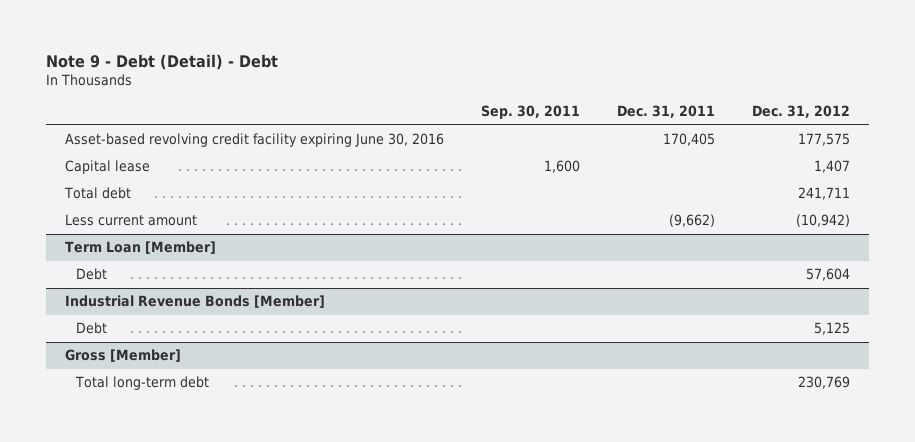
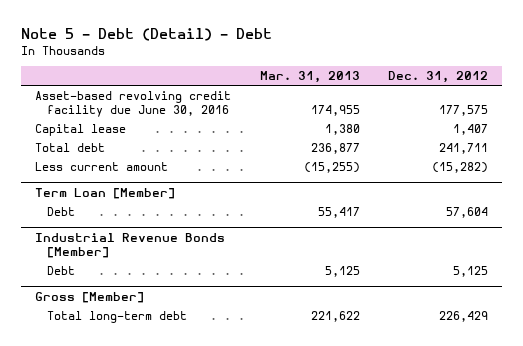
[46,53,279,70] Note 9 - Debt (Detail) - Debt -> [21,27,273,41] Note 5 - Debt (Detail) - Debt
[480,105,580,120] Sep. 30, 2011 -> none
[616,105,715,119] Dec. 31, 2011 -> none
none -> [259,71,360,84] Mar. 31, 2013
[64,133,444,148] Asset-based revolving credit facility expiring June 30, 2016 -> [35,91,232,117] Asset-based revolving credit facility due June 30, 2016
[796,214,851,228] (10,942) -> [432,162,489,174] (15,282)
[798,376,851,390] 230,769 -> [439,311,489,323] 226,429

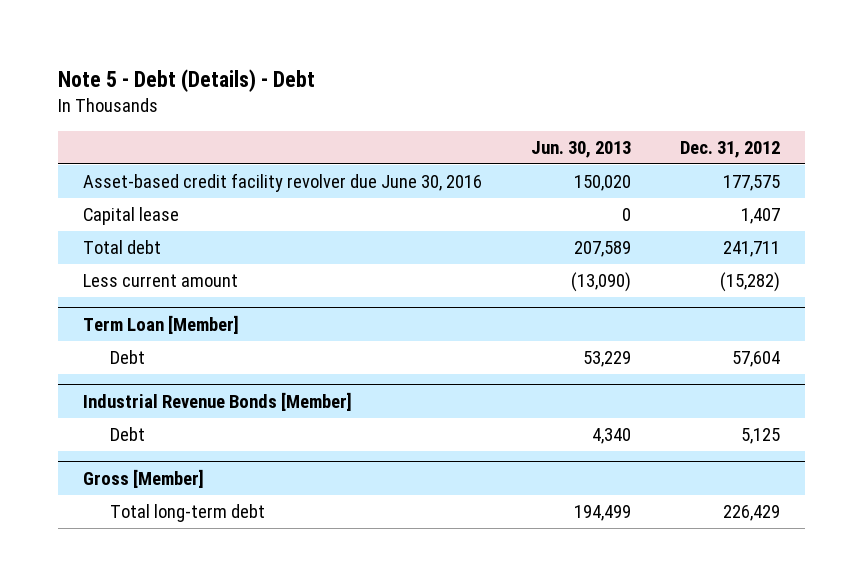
[21,27,273,41] Note 5 - Debt (Detail) - Debt -> [58,69,316,93] Note 5 - Debt (Details) - Debt
[259,71,360,84] Mar. 31, 2013 -> none
none -> [530,141,631,159] Jun. 30, 2013
[35,91,232,117] Asset-based revolving credit facility due June 30, 2016 -> [82,173,482,193] Asset-based credit facility revolver due June 30, 2016

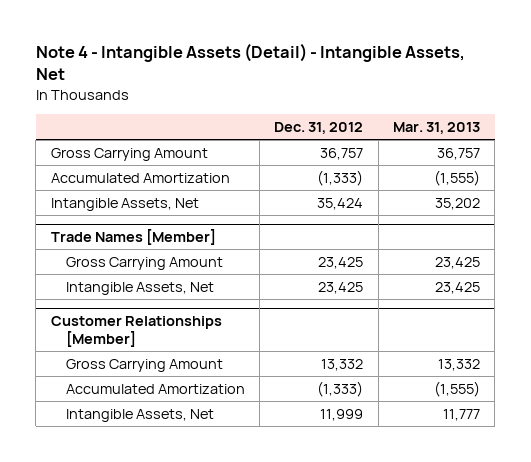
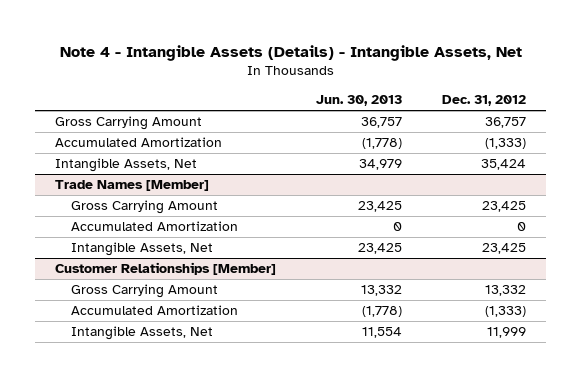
[35,43,465,81] Note 4 - Intangible Assets (Detail) - Intangible Assets, Net -> [59,44,522,61] Note 4 - Intangible Assets (Details) - Intangible Assets, Net
[393,121,481,134] Mar. 31, 2013 -> none
none -> [316,95,403,107] Jun. 30, 2013
none -> [70,221,238,232] Accumulated Amortization

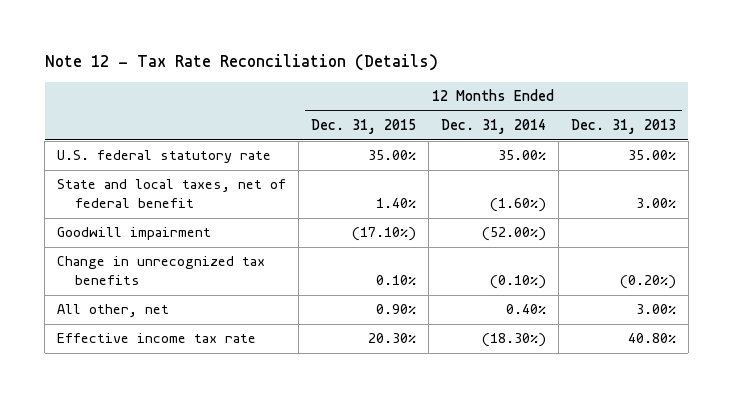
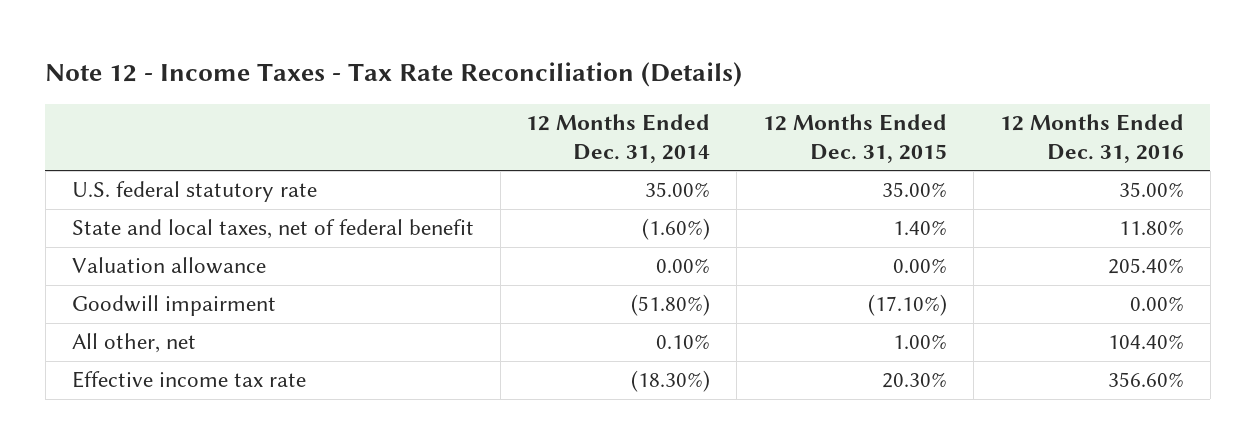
[44,54,438,72] Note 12 - Tax Rate Reconciliation (Details) -> [45,61,743,87] Note 12 - Income Taxes - Tax Rate Reconciliation (Details)
[570,119,676,135] Dec. 31, 2013 -> none
none -> [1000,114,1185,163] 12 Months Ended Dec. 31, 2016
[57,256,266,286] Change in unrecognized tax benefits -> none
none -> [71,257,266,275] Valuation allowance
[481,227,546,242] (52.00%) -> [631,294,711,317] (51.80%)
[376,304,417,315] 0.90% -> [893,334,948,350] 1.00%
[505,304,546,315] 0.40% -> [656,334,711,350] 0.10%

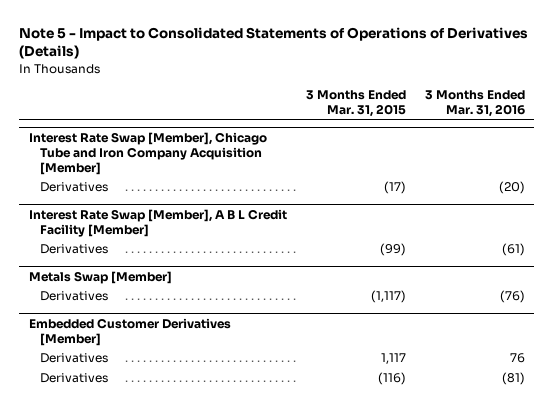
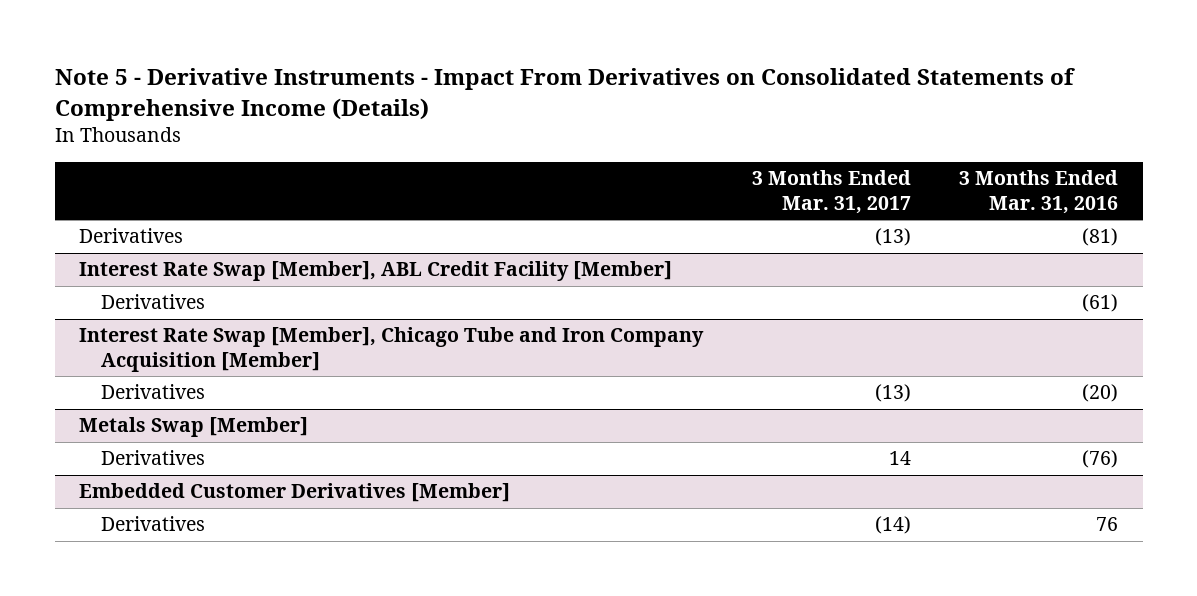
[19,26,529,60] Note 5 - Impact to Consolidated Statements of Operations of Derivatives (Details) -> [54,68,1075,121] Note 5 - Derivative Instruments - Impact From Derivatives on Consolidated Statements of Comprehensive Income (Details)
[305,89,406,117] 3 Months Ended Mar. 31, 2015 -> none
none -> [751,170,911,214] 3 Months Ended Mar. 31, 2017
none -> [79,228,184,244] Derivatives
none -> [79,261,673,282] Interest Rate Swap [Member], ABL Credit Facility [Member]
none -> [101,294,206,310] Derivatives
[28,208,287,237] Interest Rate Swap [Member], A B L Credit Facility [Member] -> none
[39,244,108,255] Derivatives -> none
[39,373,108,384] Derivatives -> none

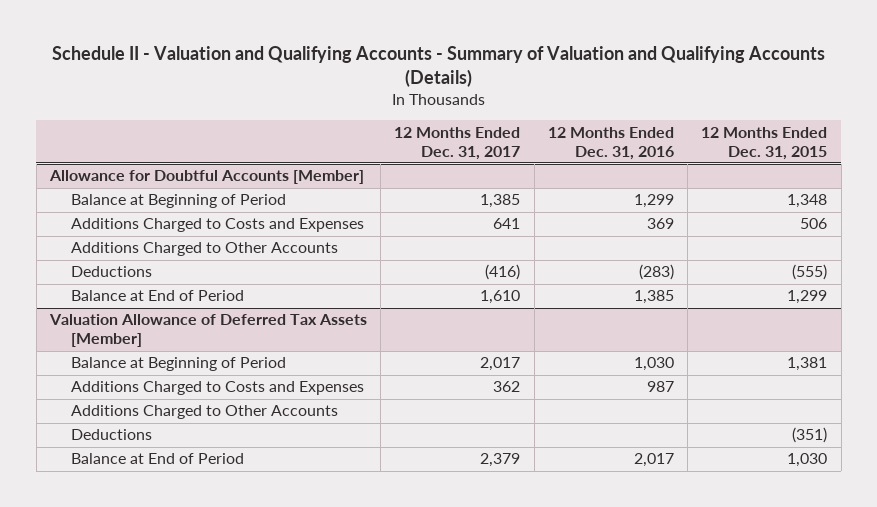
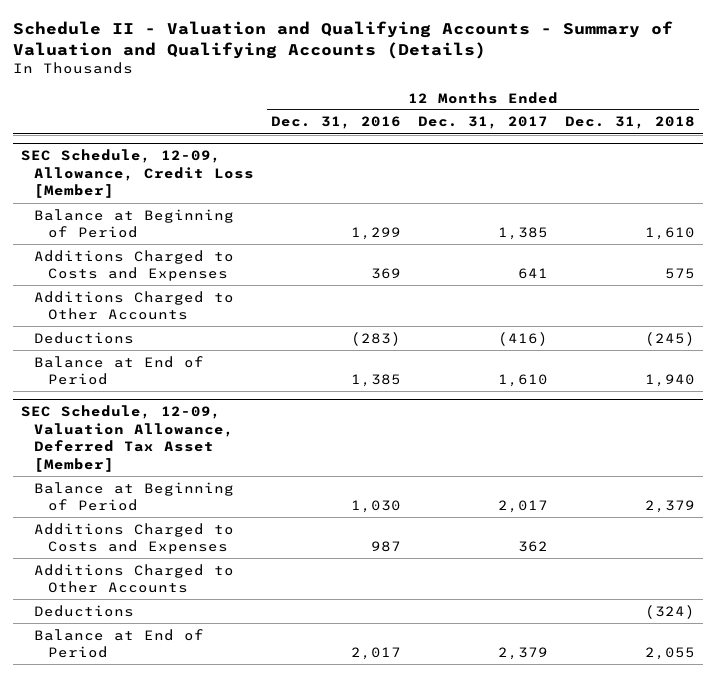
[701,126,828,160] 12 Months Ended Dec. 31, 2015 -> none
none -> [564,116,695,130] Dec. 31, 2018
[49,170,365,185] Allowance for Doubtful Accounts [Member] -> none
none -> [20,149,255,199] SEC Schedule, 12-09, Allowance, Credit Loss [Member]
[49,314,368,348] Valuation Allowance of Deferred Tax Assets [Member] -> [20,405,235,473] SEC Schedule, 12-09, Valuation Allowance, Deferred Tax Asset [Member]

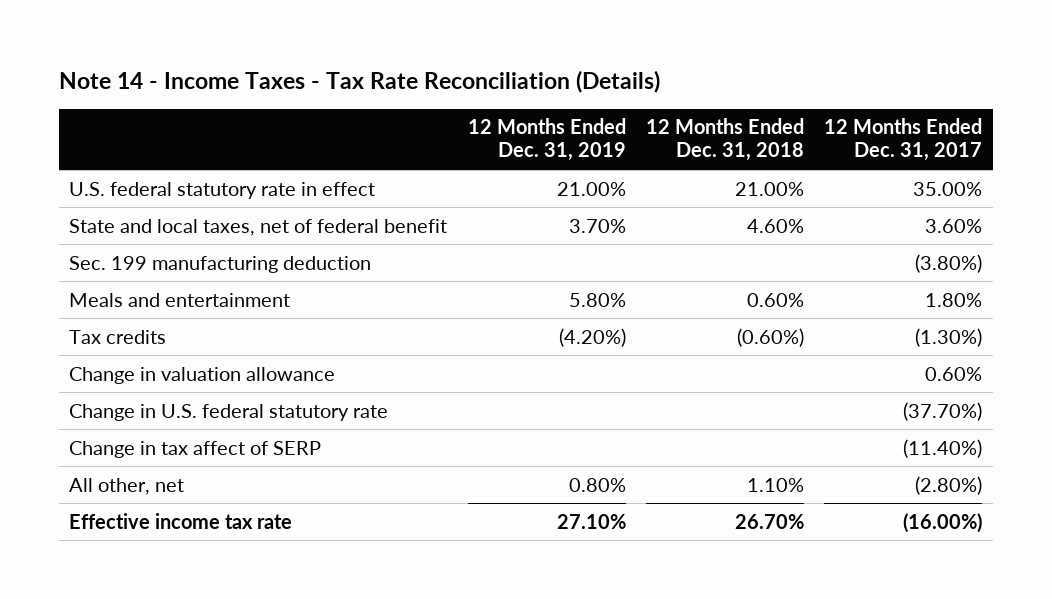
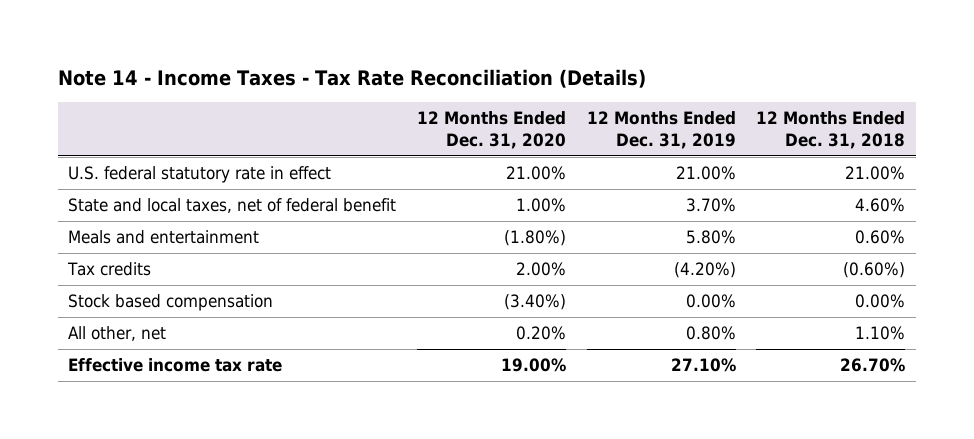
[824,118,983,162] 12 Months Ended Dec. 31, 2017 -> none
none -> [417,111,567,149] 12 Months Ended Dec. 31, 2020
[69,255,372,273] Sec. 199 manufacturing deduction -> none
[69,366,336,384] Change in valuation allowance -> none
[69,403,389,421] Change in U.S. federal statutory rate -> none
[69,440,322,458] Change in tax affect of SERP -> none
none -> [68,294,274,312] Stock based compensation

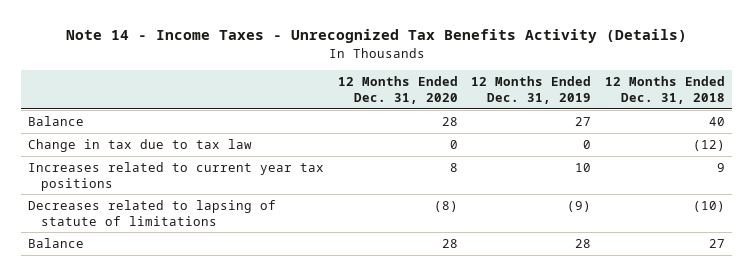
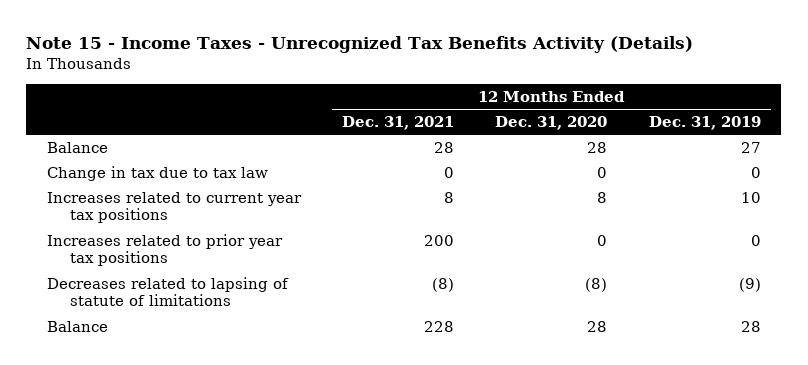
[65,29,687,44] Note 14 - Income Taxes - Unrecognized Tax Benefits Activity (Details) -> [26,36,694,54] Note 15 - Income Taxes - Unrecognized Tax Benefits Activity (Details)
[605,76,726,104] 12 Months Ended Dec. 31, 2018 -> none
none -> [342,115,455,130] Dec. 31, 2021
none -> [47,233,284,267] Increases related to prior year tax positions

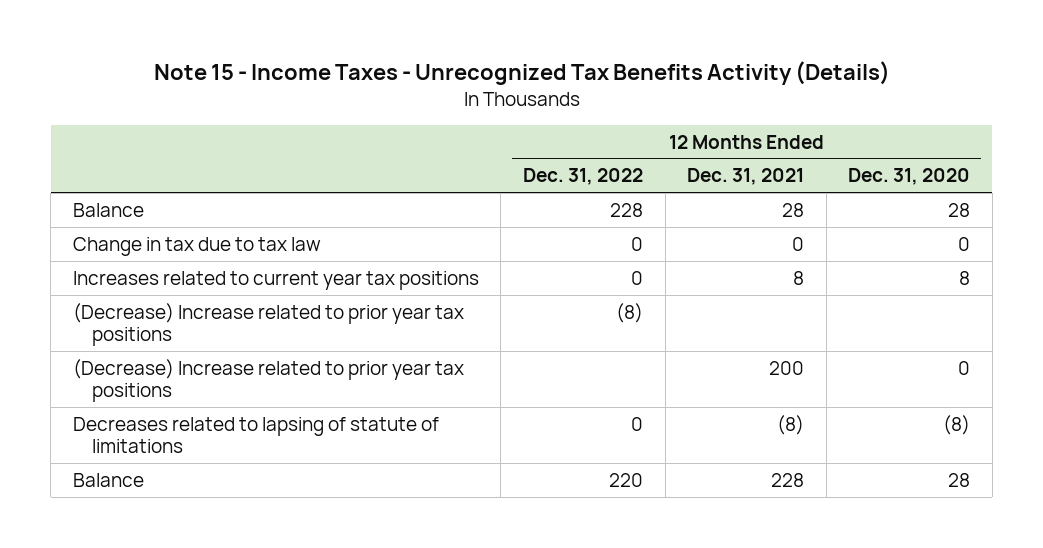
[648,115,761,130] Dec. 31, 2019 -> none
none -> [522,168,643,186] Dec. 31, 2022
none -> [72,302,464,347] (Decrease) Increase related to prior year tax positions
[47,233,284,267] Increases related to prior year tax positions -> [72,358,464,403] (Decrease) Increase related to prior year tax positions

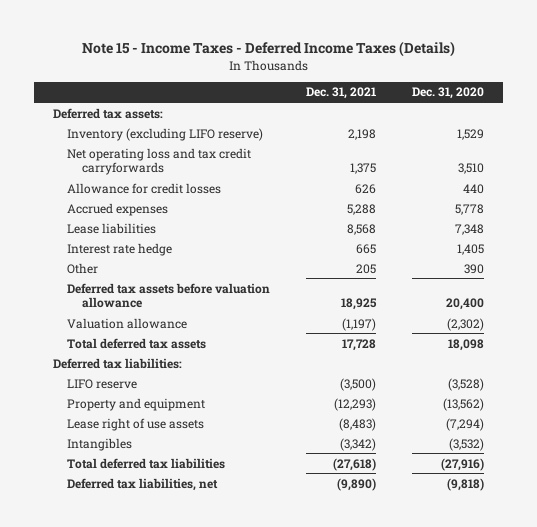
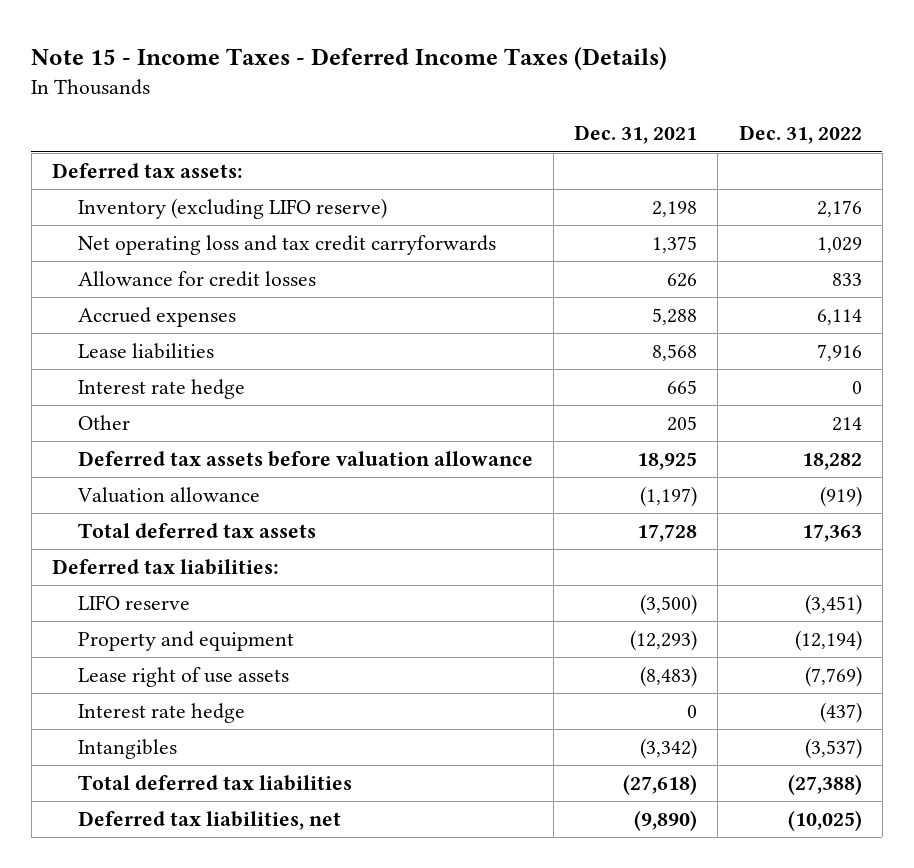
[412,87,485,100] Dec. 31, 2020 -> none
none -> [738,125,862,145] Dec. 31, 2022
none -> [77,703,245,724] Interest rate hedge

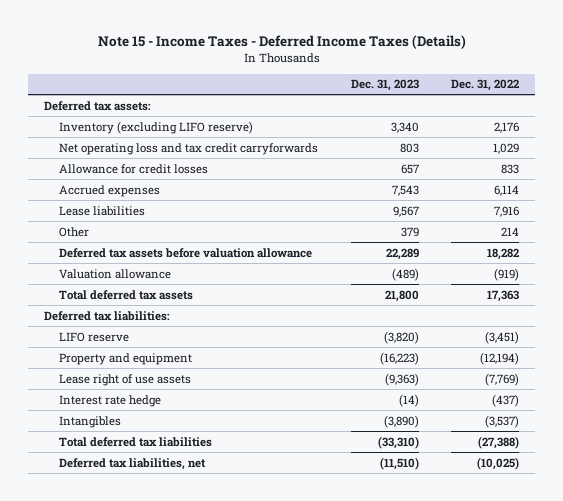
[574,125,698,145] Dec. 31, 2021 -> none
none -> [350,79,419,92] Dec. 31, 2023
[77,379,245,400] Interest rate hedge -> none

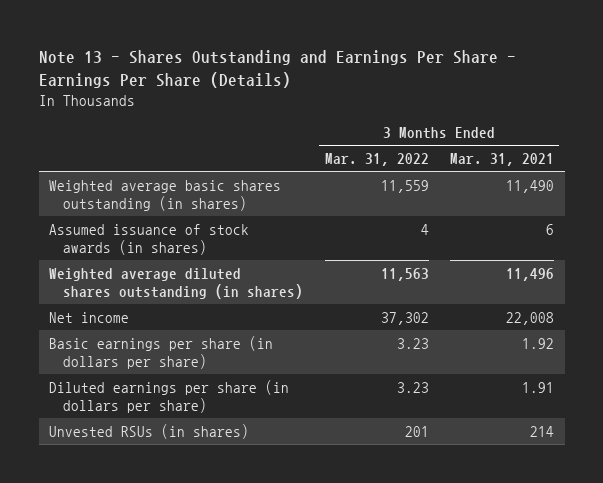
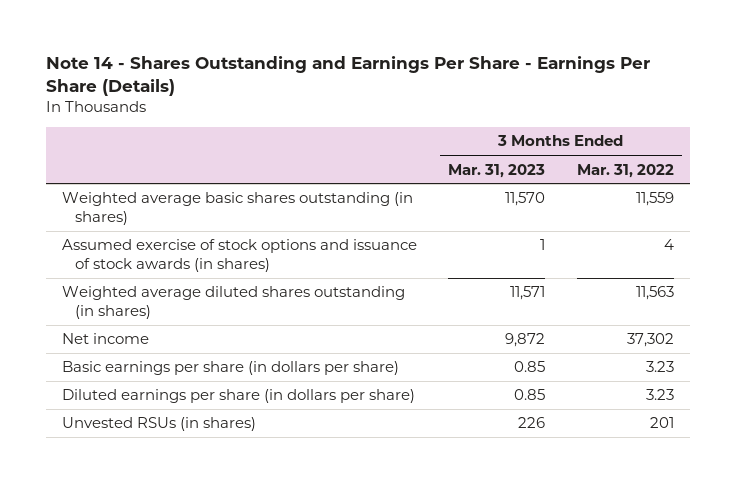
[38,49,516,88] Note 13 - Shares Outstanding and Earnings Per Share - Earnings Per Share (Details) -> [45,55,650,97] Note 14 - Shares Outstanding and Earnings Per Share - Earnings Per Share (Details)
[449,152,554,166] Mar. 31, 2021 -> none
none -> [448,163,546,178] Mar. 31, 2023
[49,223,250,256] Assumed issuance of stock awards (in shares) -> [61,239,417,272] Assumed exercise of stock options and issuance of stock awards (in shares)

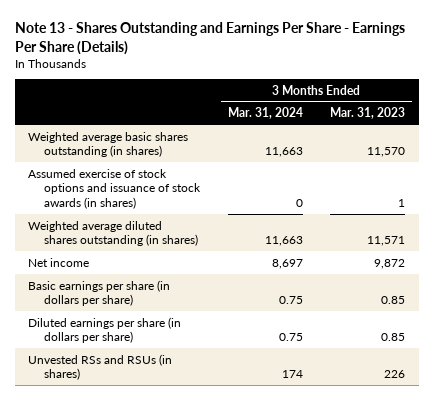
[45,55,650,97] Note 14 - Shares Outstanding and Earnings Per Share - Earnings Per Share (Details) -> [14,22,405,55] Note 13 - Shares Outstanding and Earnings Per Share - Earnings Per Share (Details)
[576,163,674,178] Mar. 31, 2022 -> none
none -> [227,107,303,120] Mar. 31, 2024
[61,417,256,432] Unvested RSUs (in shares) -> [28,353,173,381] Unvested RSs and RSUs (in shares)

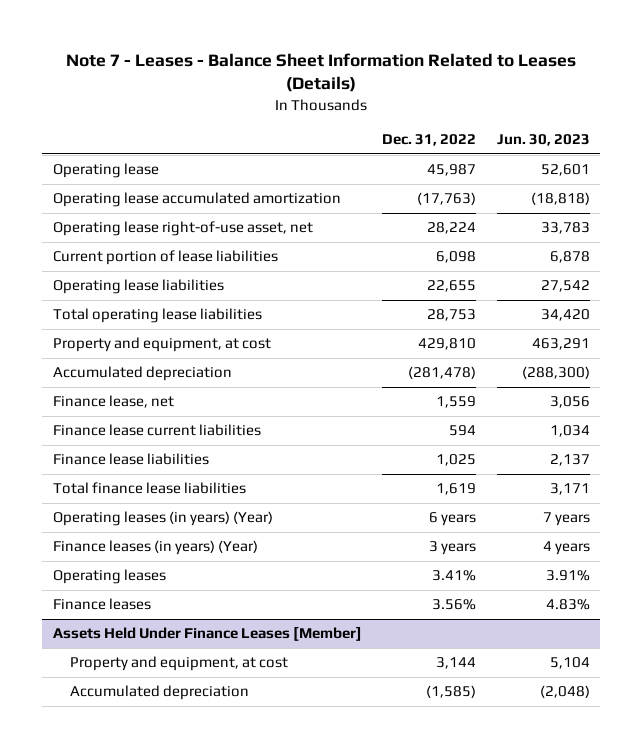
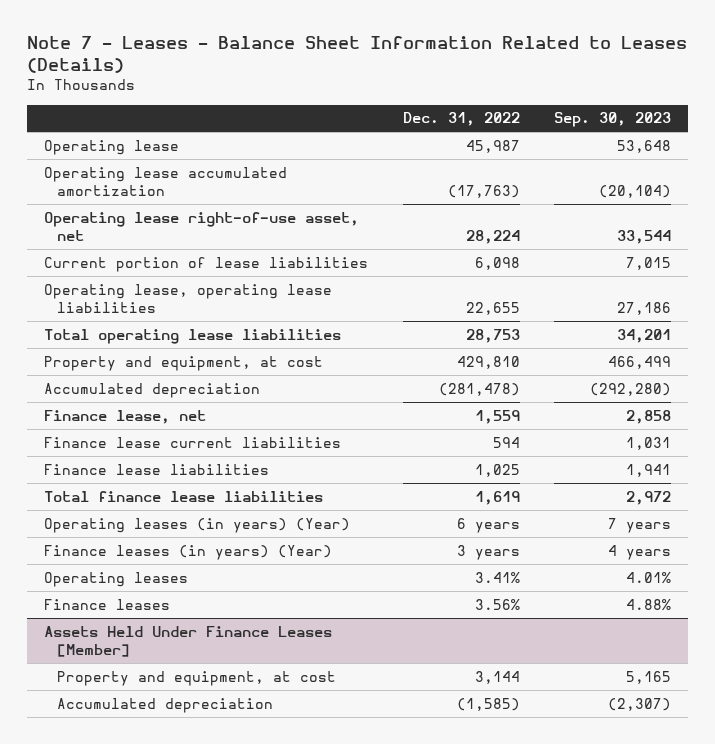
[496,134,590,147] Jun. 30, 2023 -> none
none -> [554,112,672,128] Sep. 30, 2023
[52,279,224,295] Operating lease liabilities -> [44,283,333,314] Operating lease, operating lease liabilities

